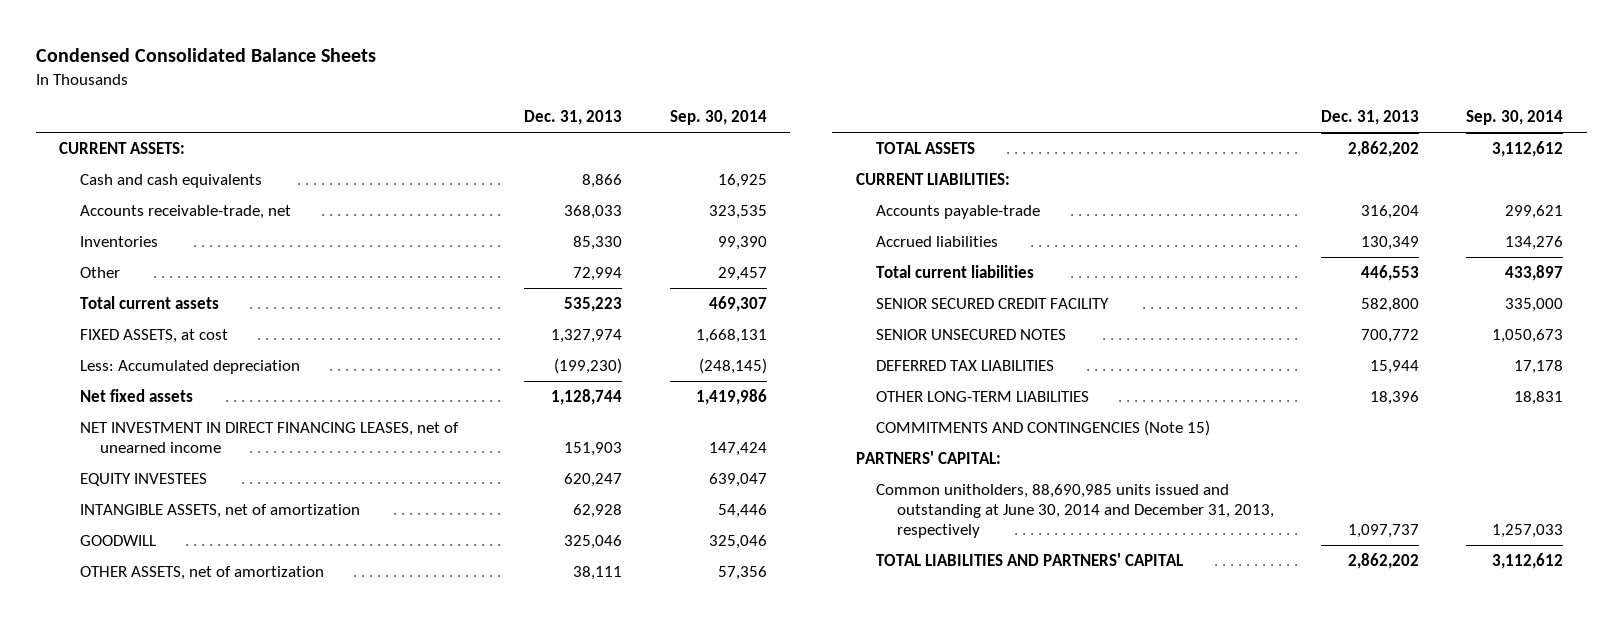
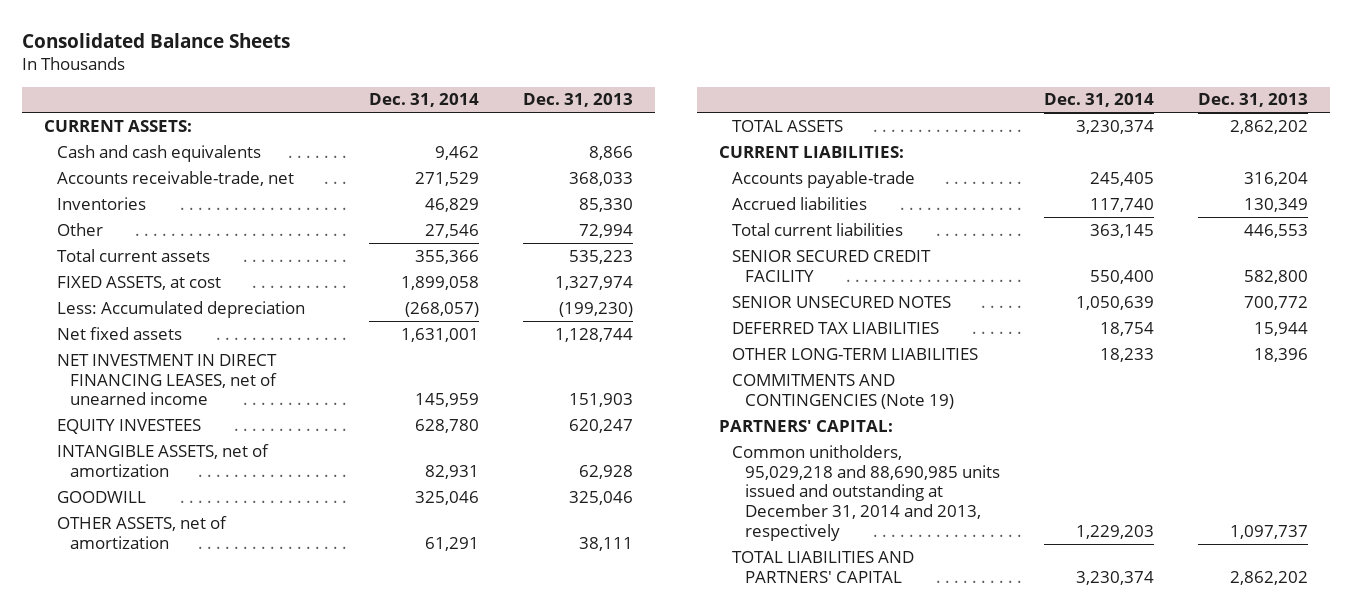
[35,47,376,62] Condensed Consolidated Balance Sheets -> [21,32,290,48] Consolidated Balance Sheets
[669,110,767,126] Sep. 30, 2014 -> none
none -> [368,93,479,108] Dec. 31, 2014
[876,419,1211,436] COMMITMENTS AND CONTINGENCIES (Note 15) -> [731,373,954,409] COMMITMENTS AND CONTINGENCIES (Note 19)
[876,483,1274,539] Common unitholders, 88,690,985 units issued and outstanding at June 30, 2014 and December 31, 2013, respectively -> [731,444,1000,541] Common unitholders, 95,029,218 and 88,690,985 units issued and outstanding at December 31, 2014 and 2013, respectively

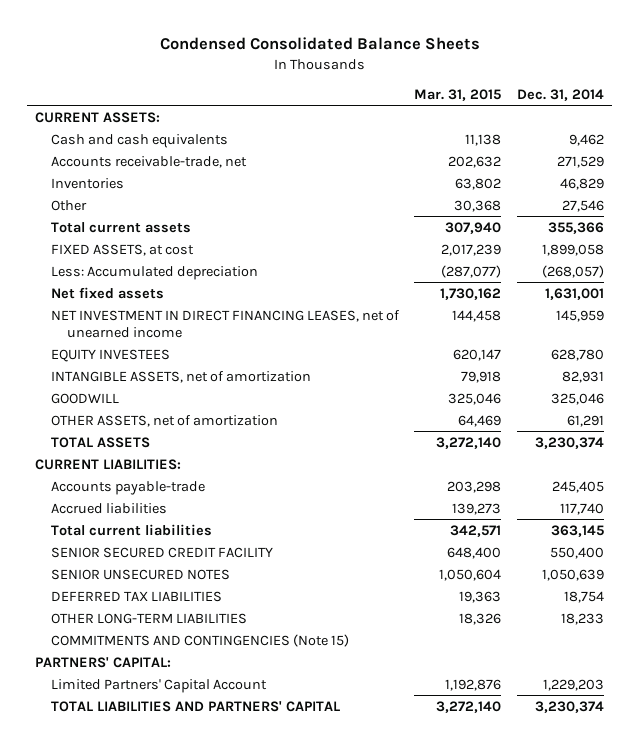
[21,32,290,48] Consolidated Balance Sheets -> [159,37,480,51] Condensed Consolidated Balance Sheets
[523,93,634,108] Dec. 31, 2013 -> none
none -> [414,88,502,101] Mar. 31, 2015
[731,373,954,409] COMMITMENTS AND CONTINGENCIES (Note 19) -> [50,633,349,647] COMMITMENTS AND CONTINGENCIES (Note 15)
[731,444,1000,541] Common unitholders, 95,029,218 and 88,690,985 units issued and outstanding at December 31, 2014 and 2013, respectively -> [50,678,267,693] Limited Partners' Capital Account

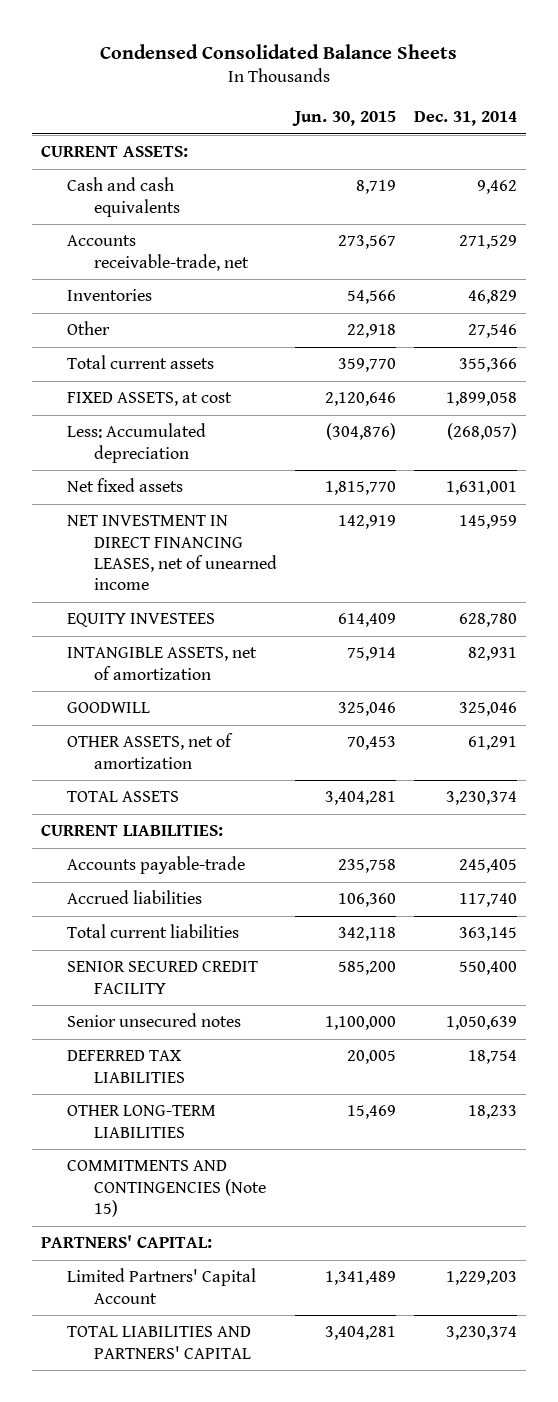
[414,88,502,101] Mar. 31, 2015 -> none
none -> [291,111,396,127] Jun. 30, 2015
[50,568,230,580] SENIOR UNSECURED NOTES -> [67,1013,242,1028] Senior unsecured notes

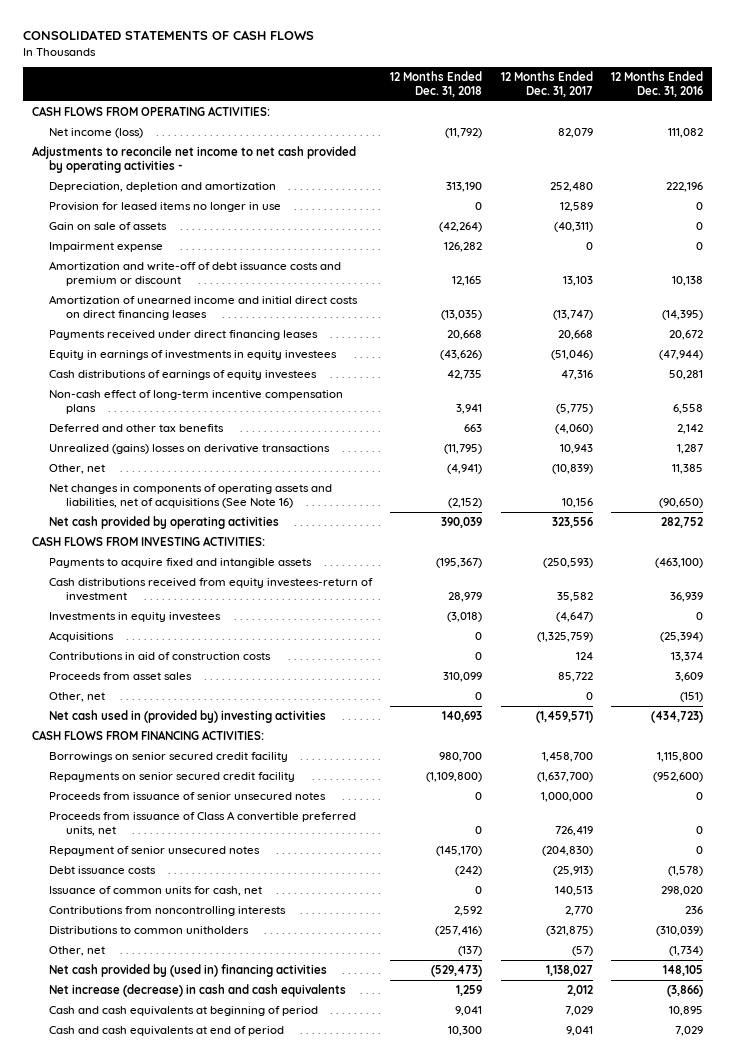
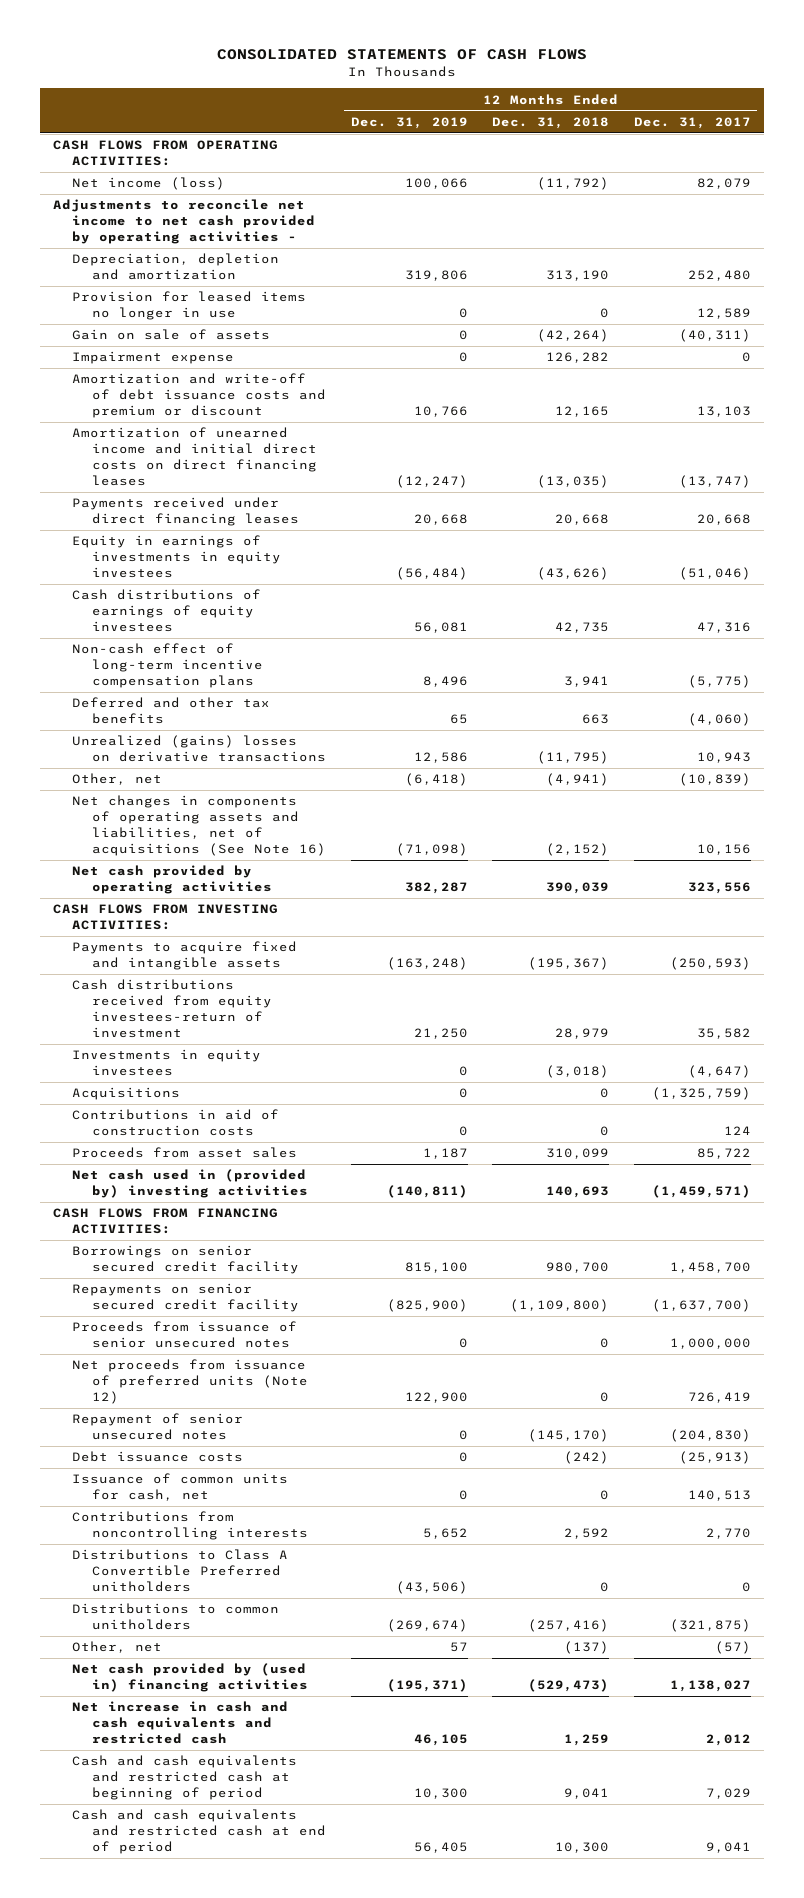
[611,71,704,98] 12 Months Ended Dec. 31, 2016 -> none
none -> [350,117,468,130] Dec. 31, 2019
[48,691,105,702] Other, net -> none
[48,810,356,836] Proceeds from issuance of Class A convertible preferred units, net -> [72,1359,308,1405] Net proceeds from issuance of preferred units (Note 12)
none -> [72,1549,289,1593] Distributions to Class A Convertible Preferred unitholders
[48,983,346,997] Net increase (decrease) in cash and cash equivalents -> [72,1701,289,1745] Net increase in cash and cash equivalents and restricted cash
[48,1005,318,1016] Cash and cash equivalents at beginning of period -> [72,1755,298,1801] Cash and cash equivalents and restricted cash at beginning of period
[48,1025,284,1036] Cash and cash equivalents at end of period -> [72,1809,326,1855] Cash and cash equivalents and restricted cash at end of period

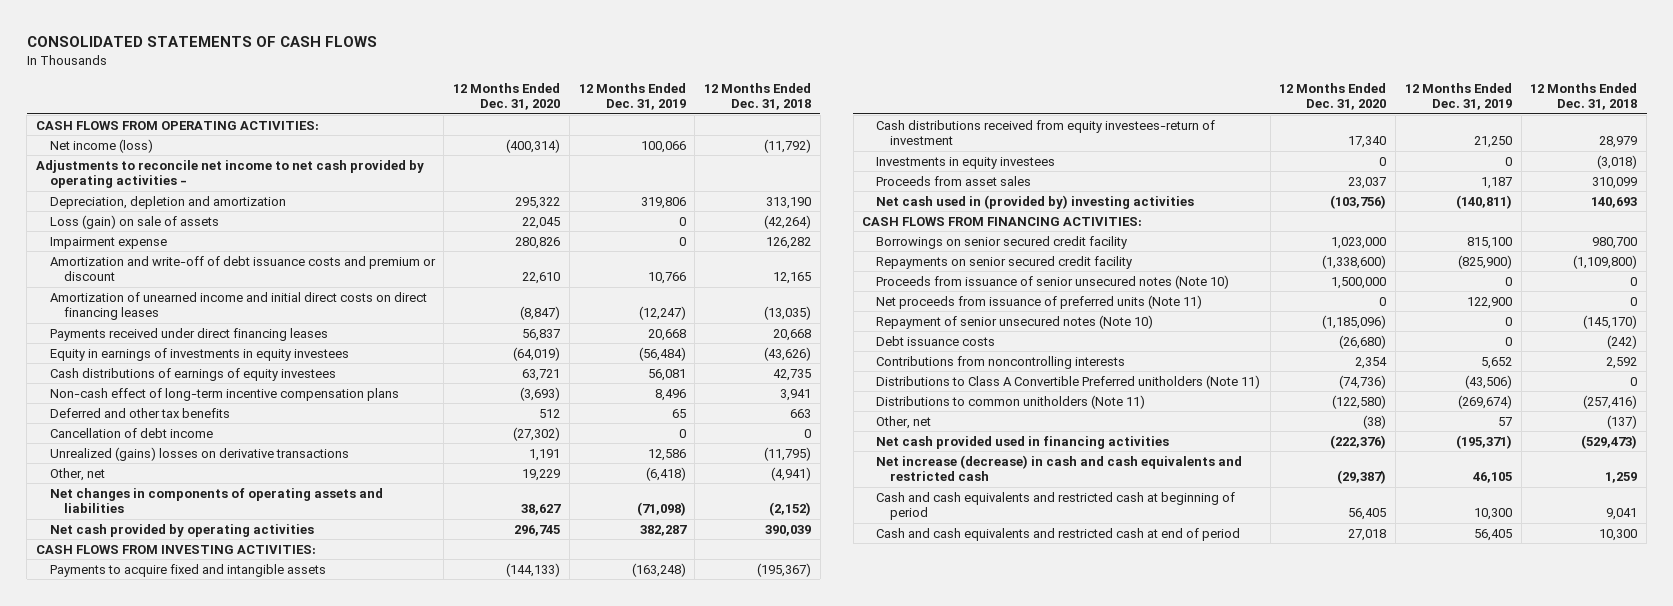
[634,117,752,130] Dec. 31, 2017 -> none
none -> [453,82,561,111] 12 Months Ended Dec. 31, 2020
[72,291,307,321] Provision for leased items no longer in use -> none
[72,329,271,341] Gain on sale of assets -> [49,214,219,229] Loss (gain) on sale of assets
none -> [49,427,213,438] Cancellation of debt income
[72,795,326,856] Net changes in components of operating assets and liabilities, net of acquisitions (See Note 16) -> [49,487,383,514] Net changes in components of operating assets and liabilities
[72,1087,181,1101] Acquisitions -> none
[72,1109,280,1137] Contributions in aid of construction costs -> none
[72,1321,298,1349] Proceeds from issuance of senior unsecured notes -> [876,274,1230,289] Proceeds from issuance of senior unsecured notes (Note 10)
[72,1359,308,1405] Net proceeds from issuance of preferred units (Note 12) -> [876,294,1203,309] Net proceeds from issuance of preferred units (Note 11)
[72,1413,244,1441] Repayment of senior unsecured notes -> [876,314,1154,329] Repayment of senior unsecured notes (Note 10)
[72,1473,289,1502] Issuance of common units for cash, net -> none
[72,1549,289,1593] Distributions to Class A Convertible Preferred unitholders -> [876,374,1261,389] Distributions to Class A Convertible Preferred unitholders (Note 11)
[72,1603,280,1631] Distributions to common unitholders -> [876,394,1146,409] Distributions to common unitholders (Note 11)
[72,1663,308,1693] Net cash provided by (used in) financing activities -> [876,435,1170,449] Net cash provided used in financing activities
[72,1701,289,1745] Net increase in cash and cash equivalents and restricted cash -> [876,454,1243,482] Net increase (decrease) in cash and cash equivalents and restricted cash

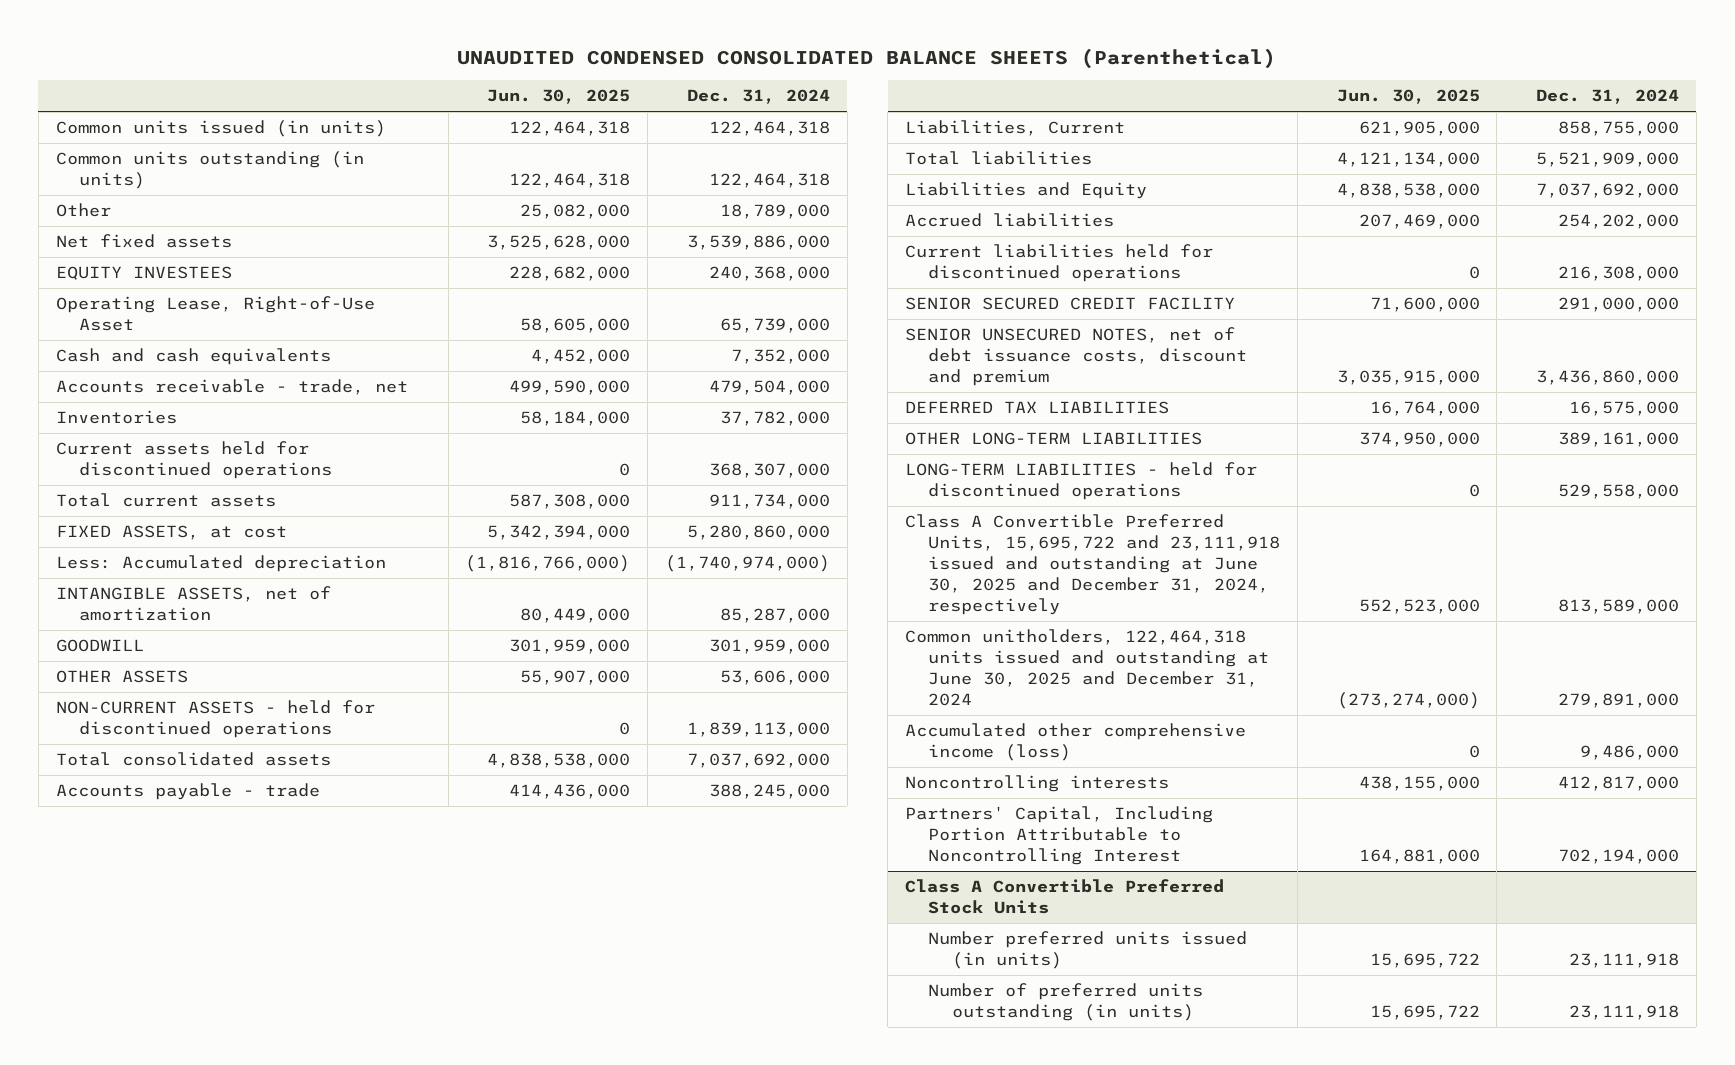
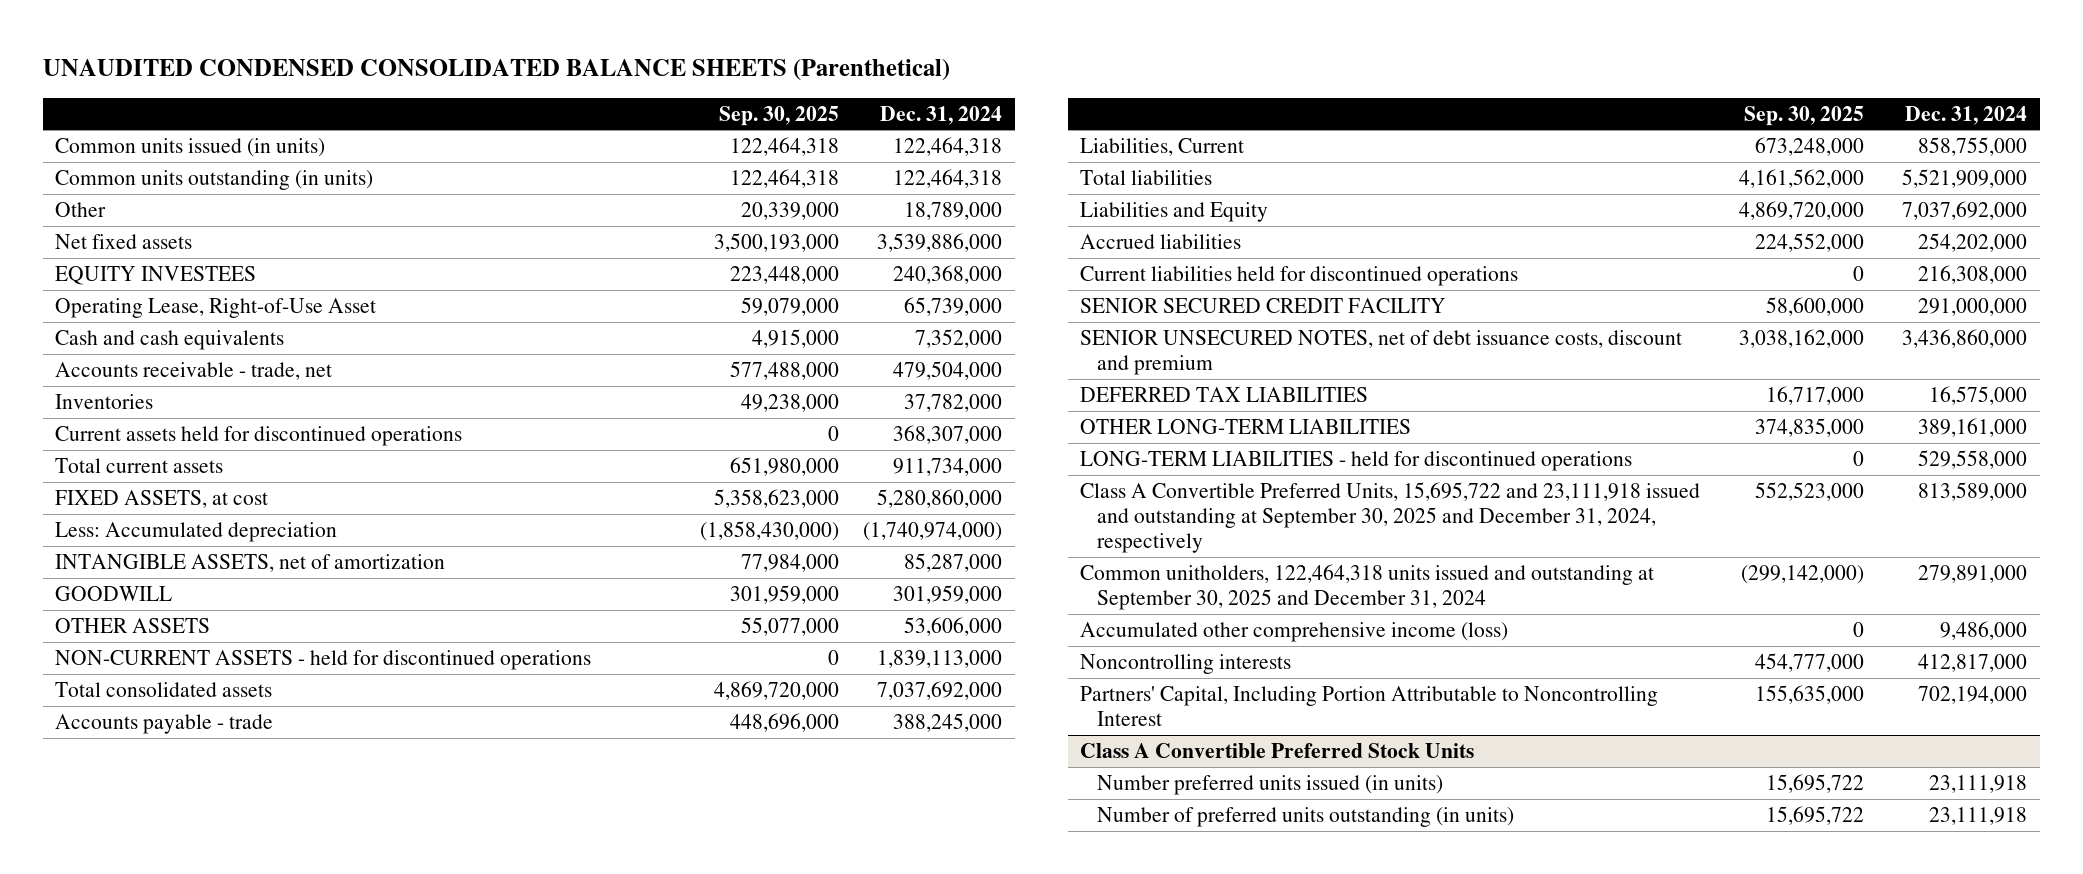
[487,89,631,105] Jun. 30, 2025 -> none
none -> [718,105,839,126] Sep. 30, 2025
[904,514,1281,616] Class A Convertible Preferred Units, 15,695,722 and 23,111,918 issued and outstanding at June 30, 2025 and December 31, 2024, respectively -> [1080,481,1701,554] Class A Convertible Preferred Units, 15,695,722 and 23,111,918 issued and outstanding at September 30, 2025 and December 31, 2024, respectively
[904,629,1270,707] Common unitholders, 122,464,318 units issued and outstanding at June 30, 2025 and December 31, 2024 -> [1080,563,1655,610] Common unitholders, 122,464,318 units issued and outstanding at September 30, 2025 and December 31, 2024

